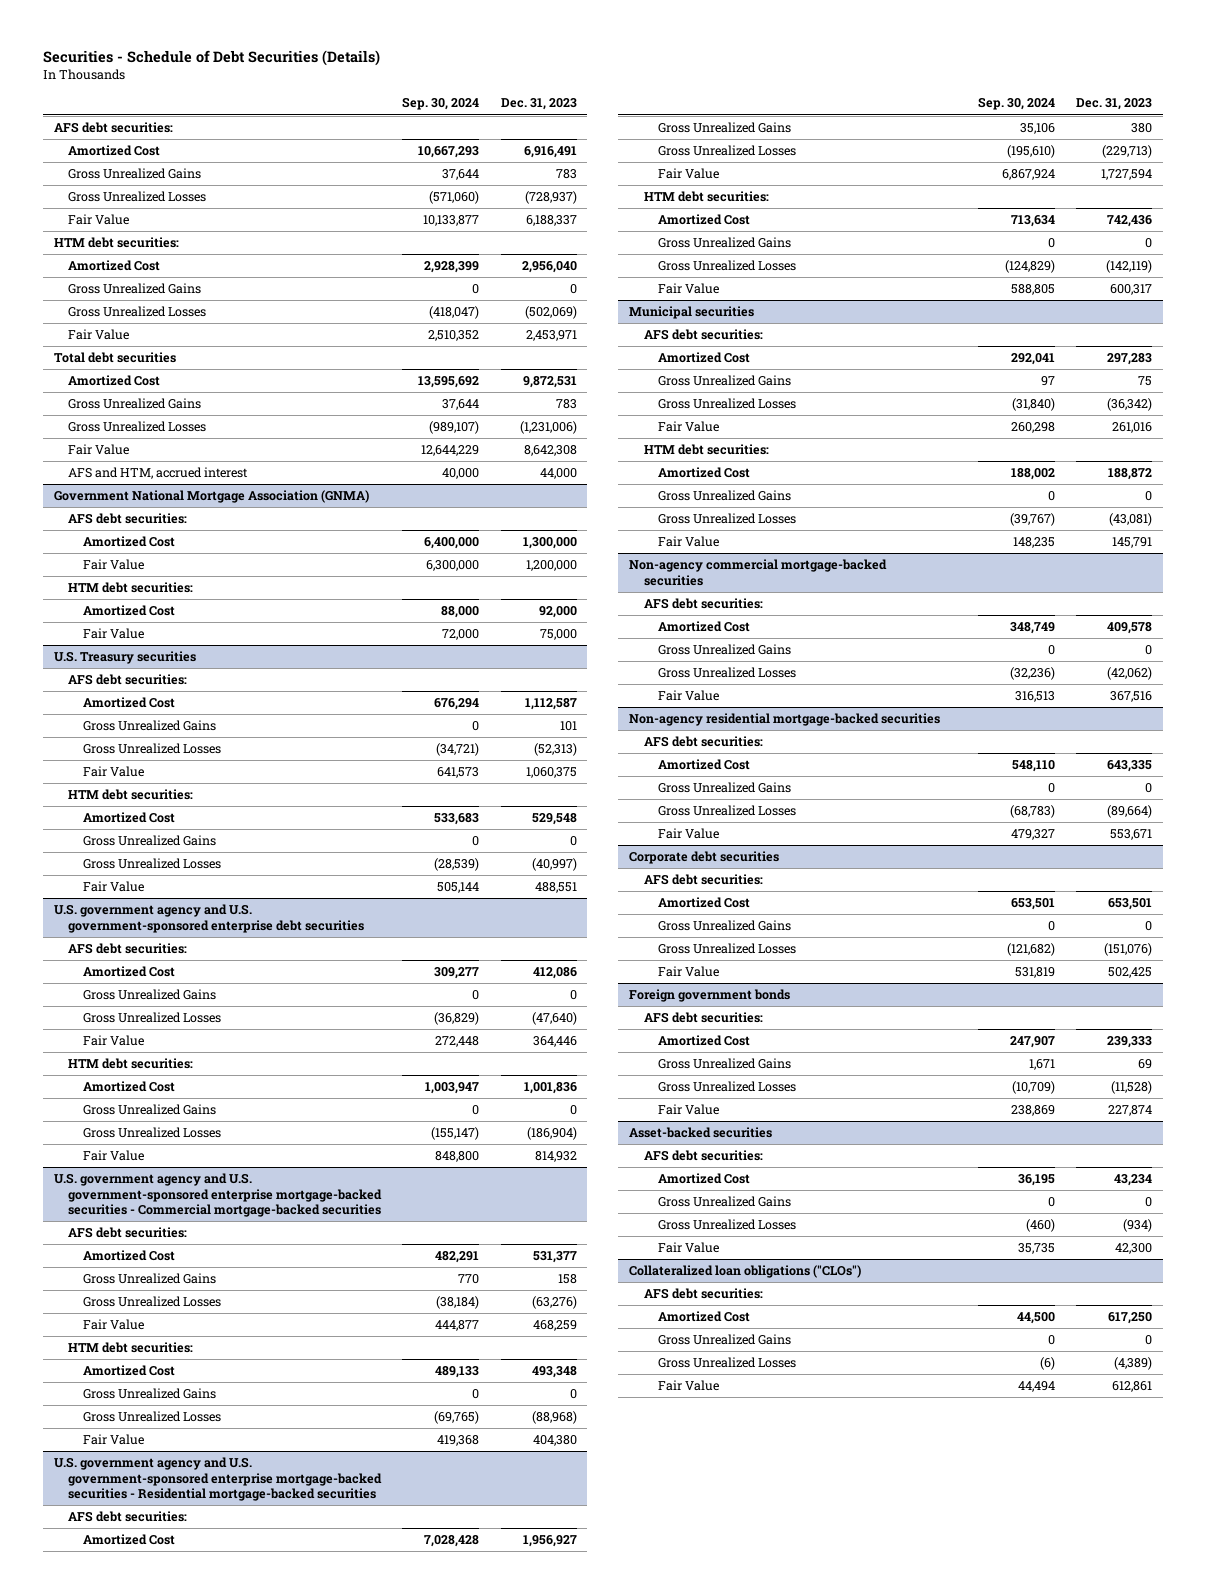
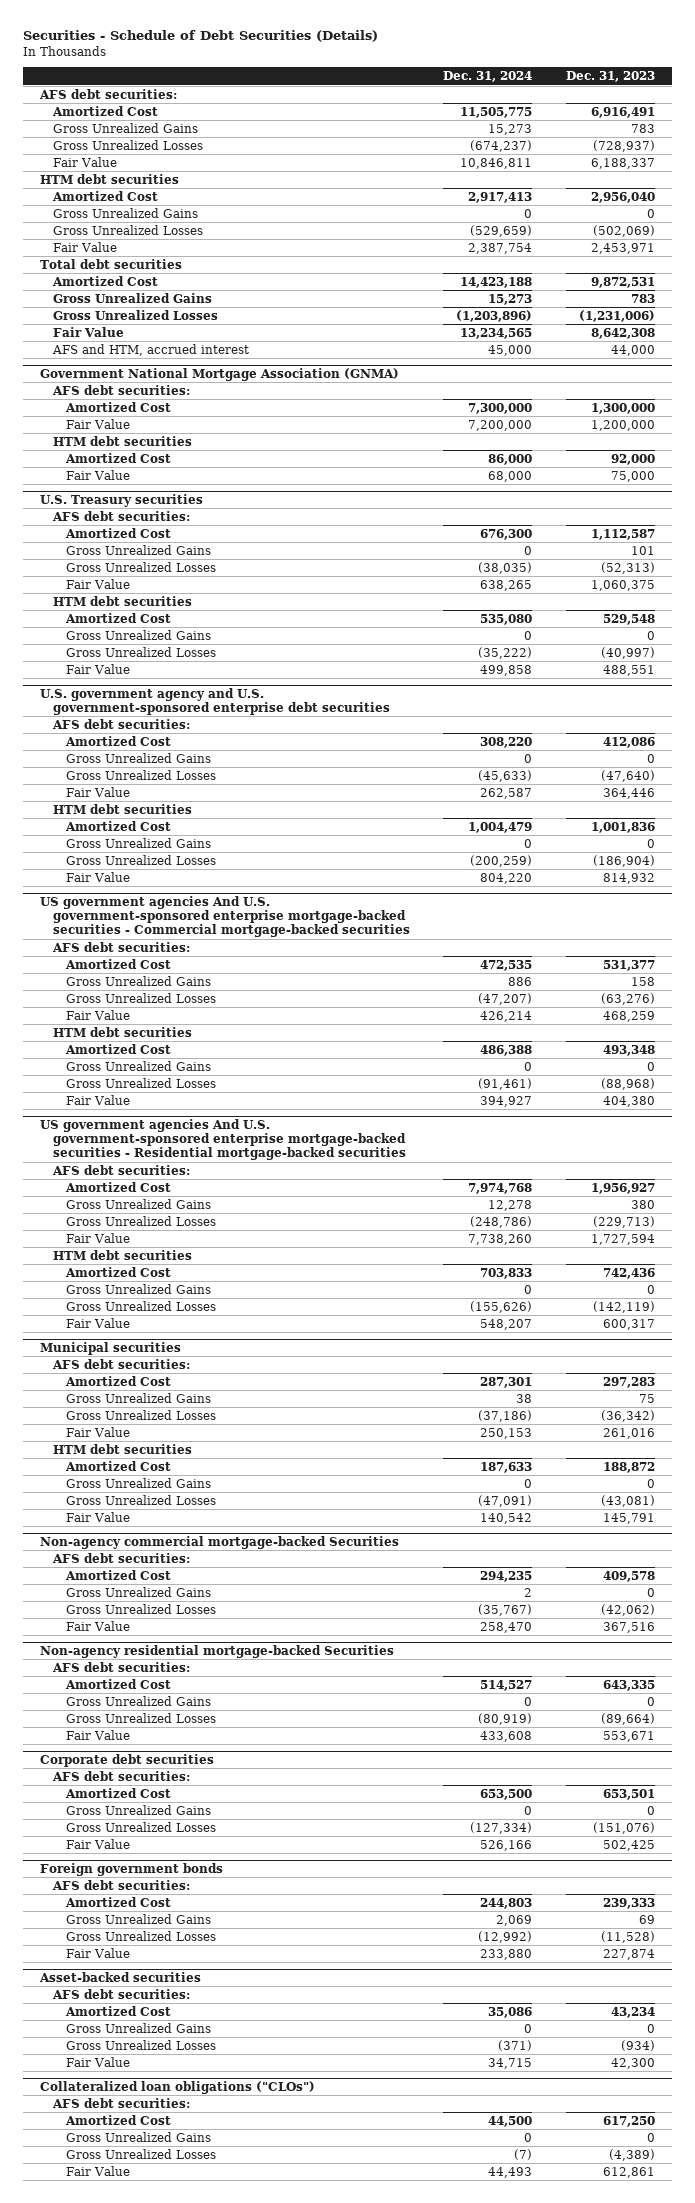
[402,97,480,111] Sep. 30, 2024 -> none
none -> [443,71,533,83] Dec. 31, 2024
[53,237,179,249] HTM debt securities: -> [39,173,179,184] HTM debt securities
[68,582,194,594] HTM debt securities: -> [52,435,192,446] HTM debt securities
[68,789,194,801] HTM debt securities: -> [52,595,192,606] HTM debt securities
[68,1058,194,1070] HTM debt securities: -> [52,803,192,814] HTM debt securities
[53,1173,383,1217] U.S. government agency and U.S. government-sponsored enterprise mortgage-backed securities - Commercial mortgage-backed securities -> [39,895,410,938] US government agencies And U.S. government-sponsored enterprise mortgage-backed securities - Commercial mortgage-backed securities
[68,1342,194,1354] HTM debt securities: -> [52,1026,192,1037] HTM debt securities
[53,1457,383,1501] U.S. government agency and U.S. government-sponsored enterprise mortgage-backed securities - Residential mortgage-backed securities -> [39,1118,406,1161] US government agencies And U.S. government-sponsored enterprise mortgage-backed securities - Residential mortgage-backed securities
[643,191,769,203] HTM debt securities: -> [52,1249,192,1260] HTM debt securities
[643,444,769,456] HTM debt securities: -> [52,1443,192,1454] HTM debt securities
[629,559,888,586] Non-agency commercial mortgage-backed securities -> [39,1535,399,1549] Non-agency commercial mortgage-backed Securities
[629,713,941,727] Non-agency residential mortgage-backed securities -> [39,1644,394,1658] Non-agency residential mortgage-backed Securities

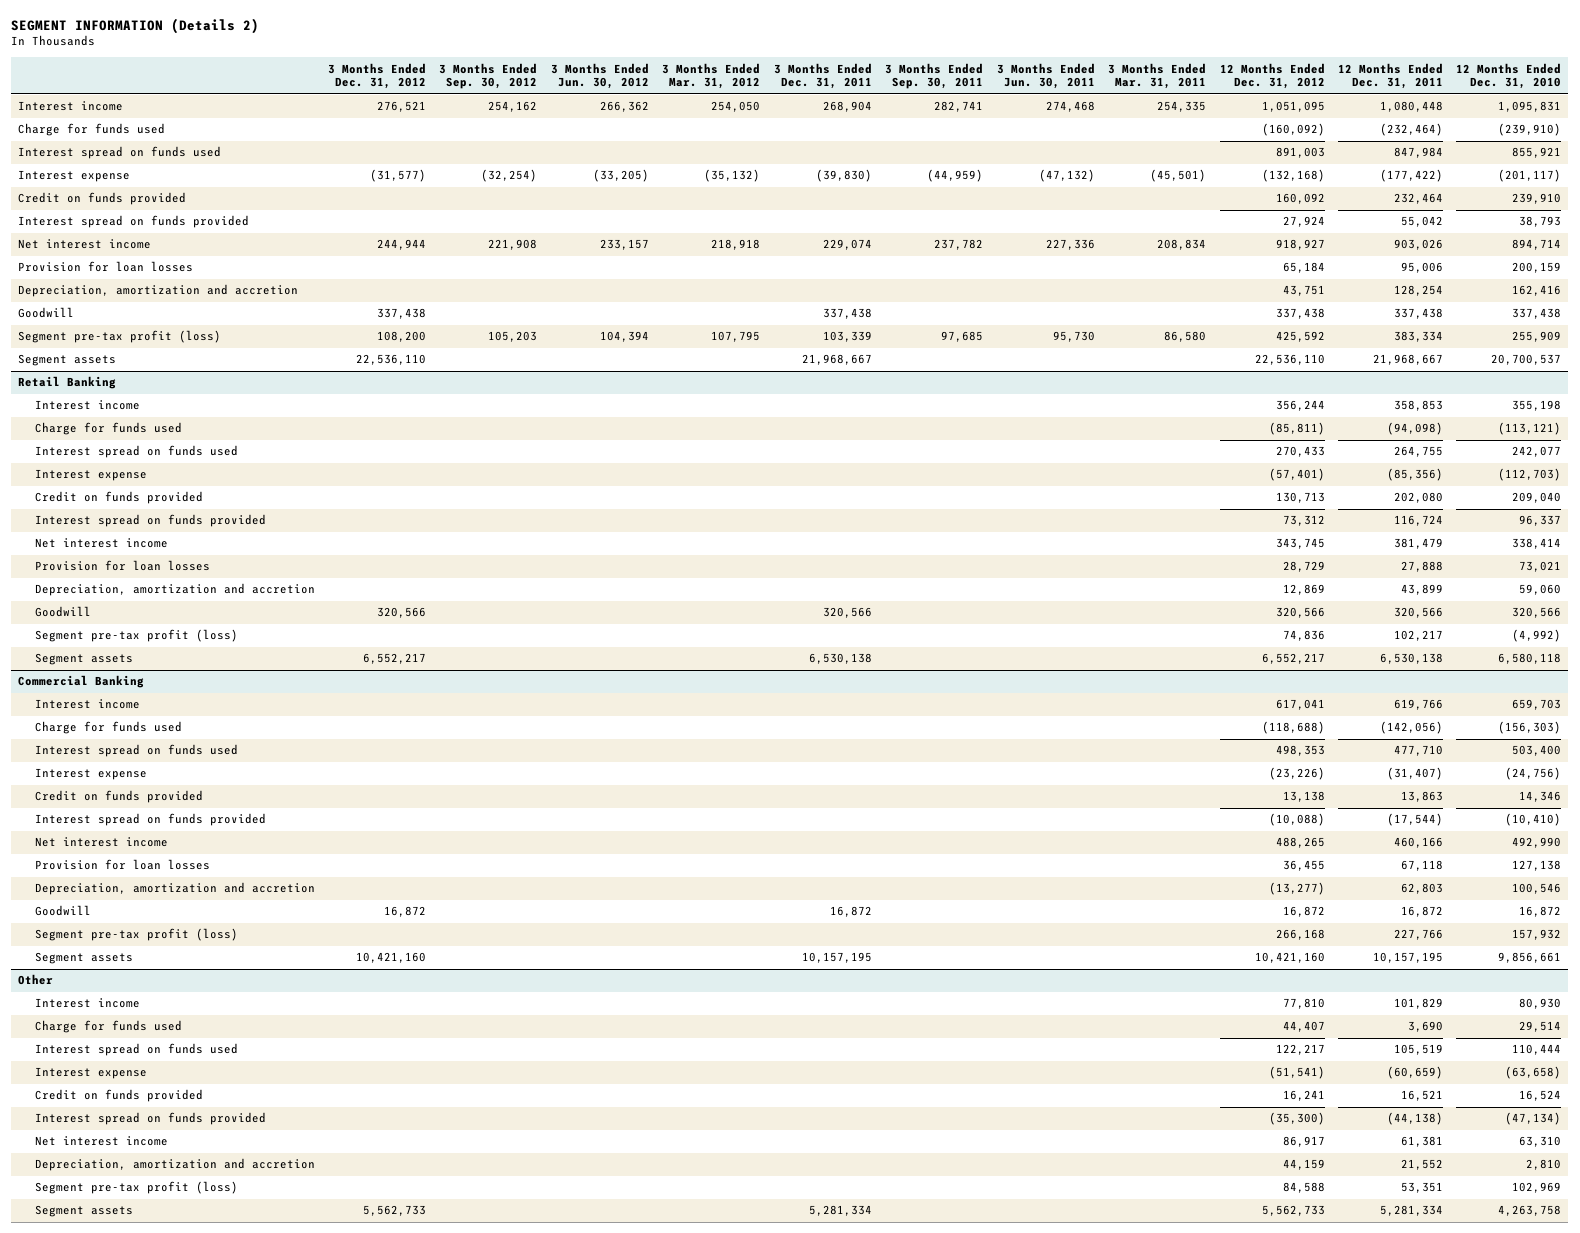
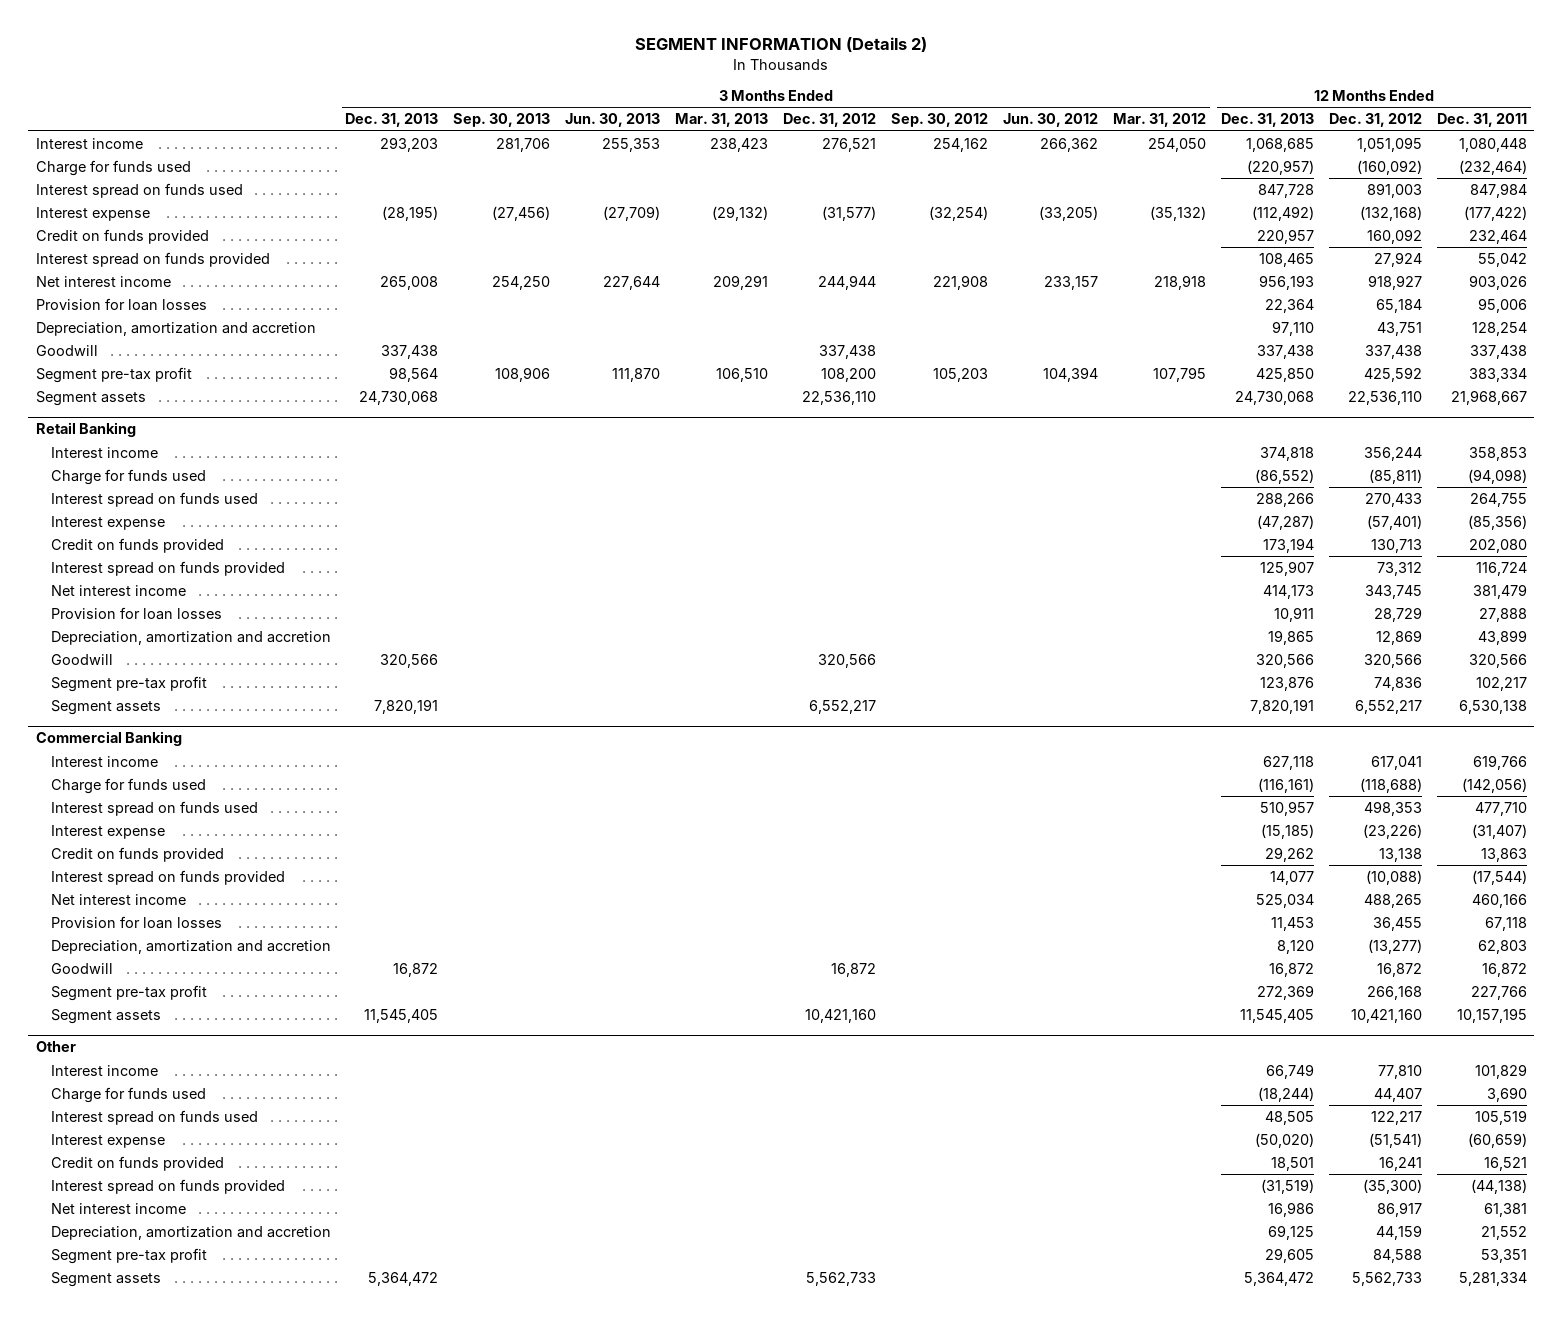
[773,62,872,90] 3 Months Ended Dec. 31, 2011 -> none
[885,62,984,90] 3 Months Ended Sep. 30, 2011 -> none
[996,62,1095,90] 3 Months Ended Jun. 30, 2011 -> none
[1108,62,1207,90] 3 Months Ended Mar. 31, 2011 -> none
[1456,62,1562,90] 12 Months Ended Dec. 31, 2010 -> none
none -> [345,113,439,128] Dec. 31, 2013
none -> [453,113,551,128] Sep. 30, 2013
none -> [565,113,661,128] Jun. 30, 2013
none -> [675,113,769,128] Mar. 31, 2013
none -> [1221,113,1315,128] Dec. 31, 2013
[18,330,222,344] Segment pre-tax profit (loss) -> [35,366,192,383] Segment pre-tax profit
[34,629,238,643] Segment pre-tax profit (loss) -> [50,675,207,692] Segment pre-tax profit
[34,928,238,942] Segment pre-tax profit (loss) -> [50,984,207,1001] Segment pre-tax profit
[34,1181,238,1195] Segment pre-tax profit (loss) -> [50,1247,207,1264] Segment pre-tax profit

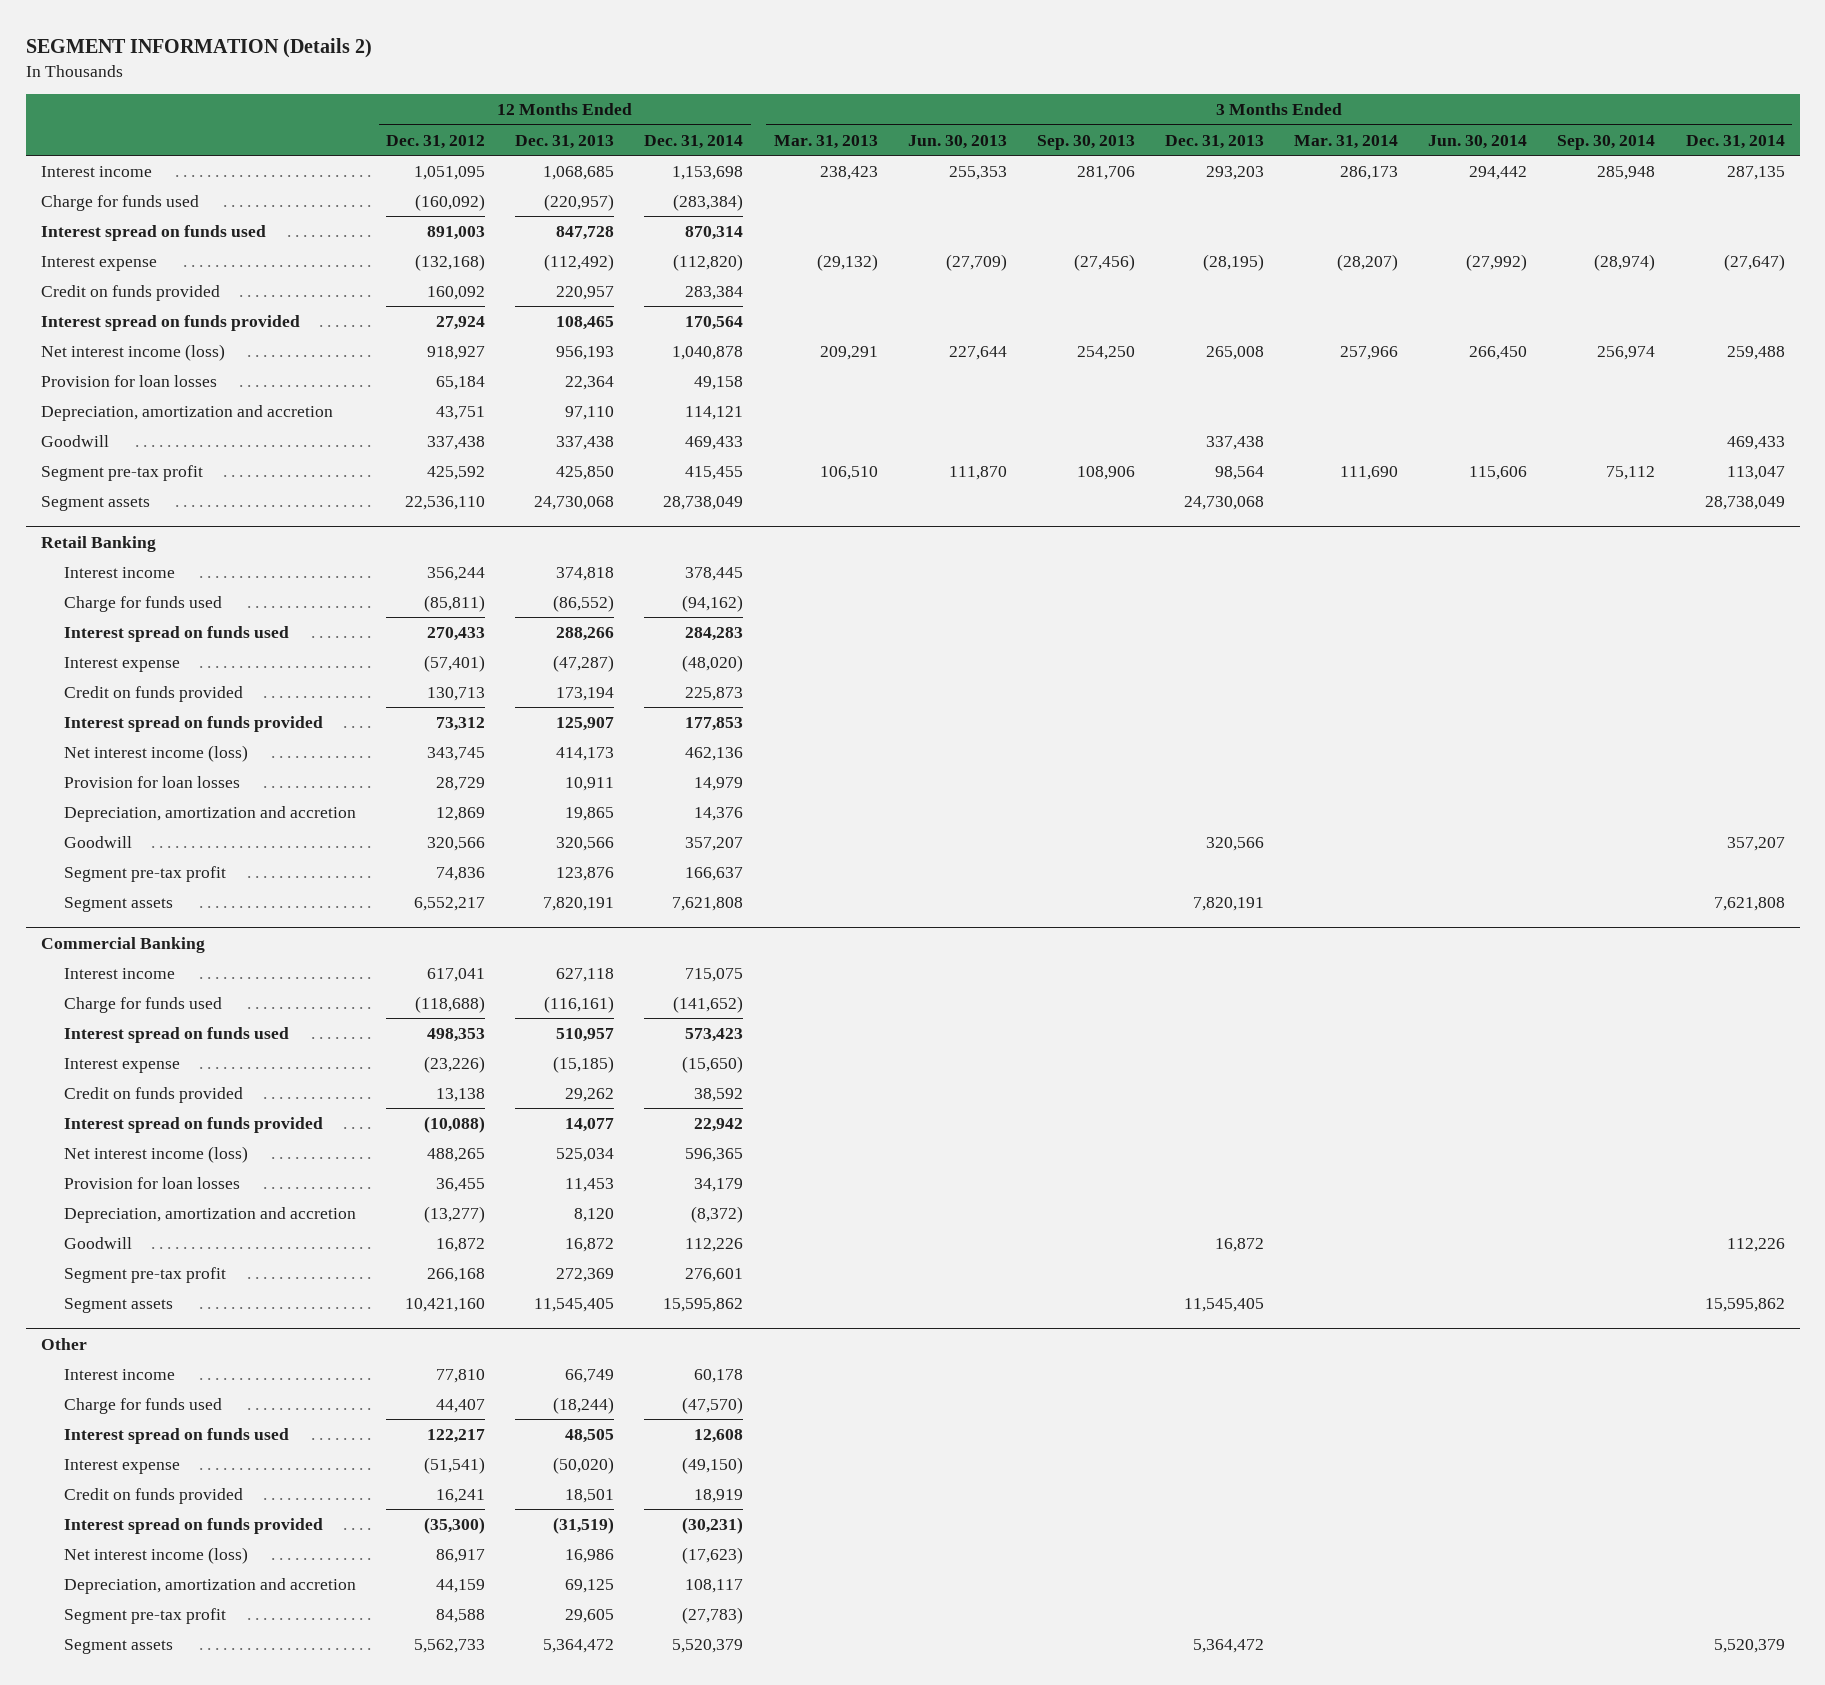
[783,113,877,128] Dec. 31, 2012 -> none
[891,113,989,128] Sep. 30, 2012 -> none
[1003,113,1099,128] Jun. 30, 2012 -> none
[1113,113,1207,128] Mar. 31, 2012 -> none
[1436,113,1527,128] Dec. 31, 2011 -> none
none -> [644,134,744,149] Dec. 31, 2014
none -> [1294,134,1399,149] Mar. 31, 2014
none -> [1428,134,1528,149] Jun. 30, 2014
none -> [1557,134,1656,150] Sep. 30, 2014
none -> [1685,134,1785,149] Dec. 31, 2014
[35,275,171,287] Net interest income -> [40,343,225,361] Net interest income (loss)
[50,584,186,596] Net interest income -> [64,744,249,762] Net interest income (loss)
[50,893,186,905] Net interest income -> [64,1145,249,1163] Net interest income (loss)
[50,1202,186,1214] Net interest income -> [64,1546,249,1564] Net interest income (loss)

